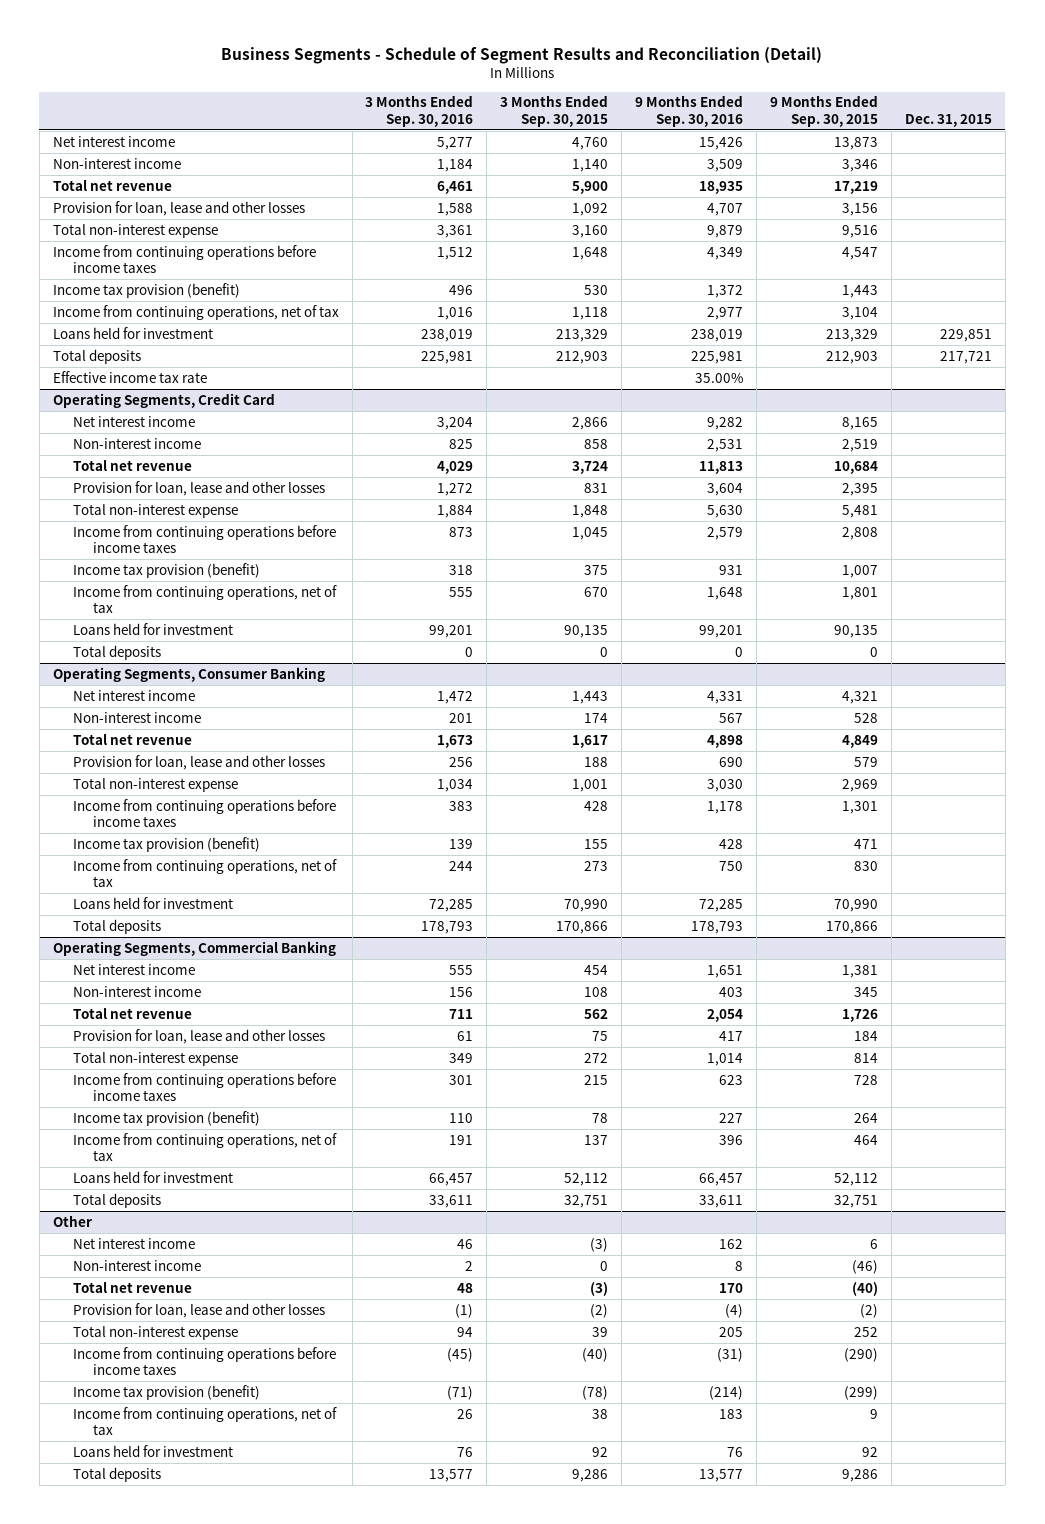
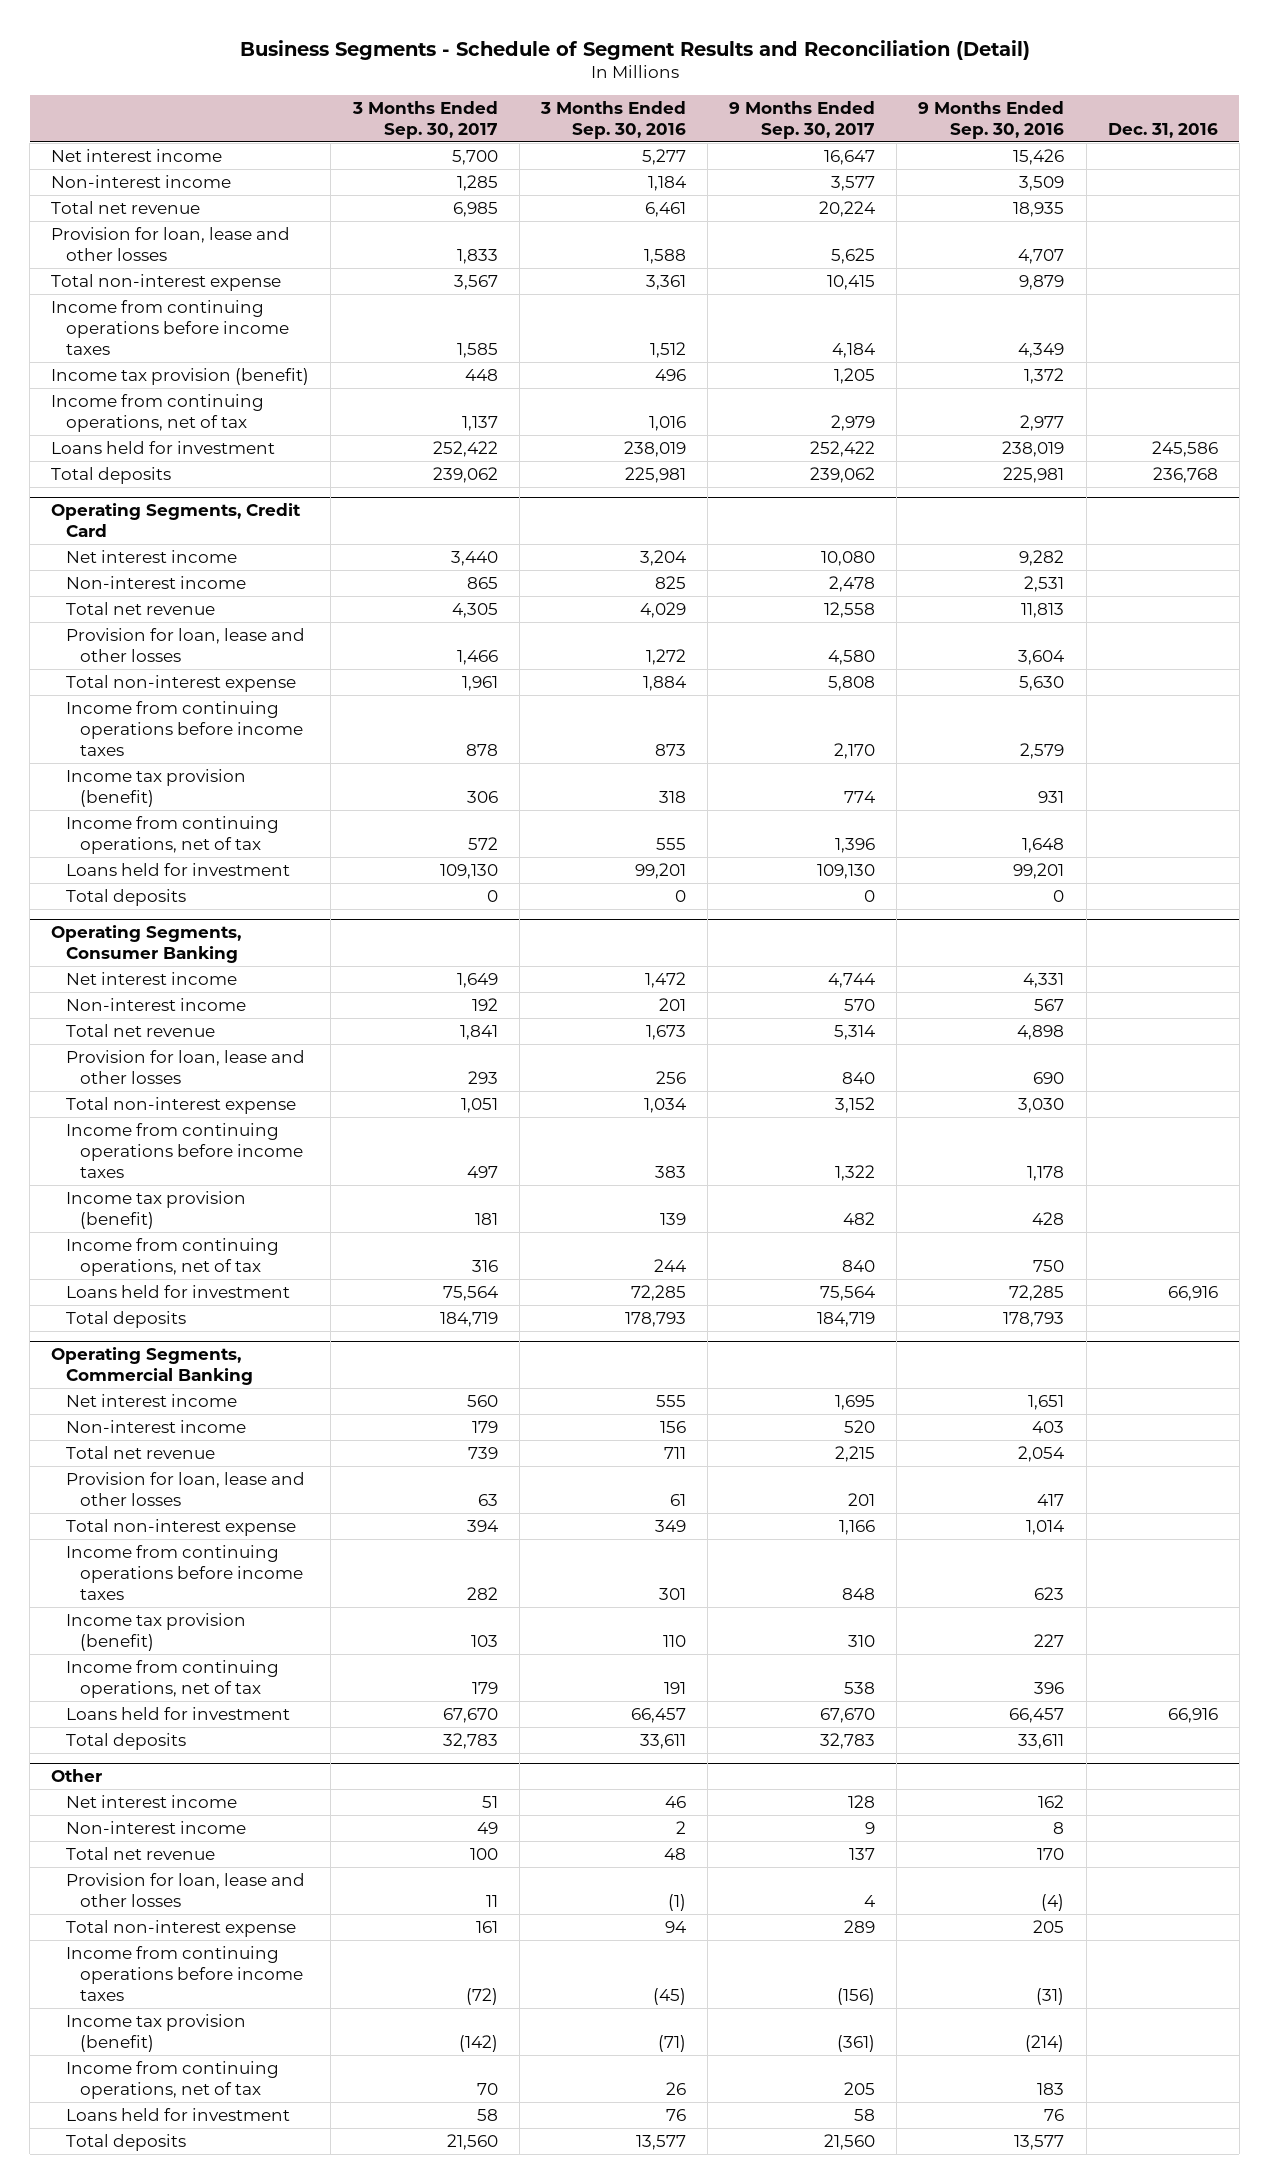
[500,95,609,127] 3 Months Ended Sep. 30, 2015 -> none
[770,95,879,127] 9 Months Ended Sep. 30, 2015 -> none
[905,113,993,127] Dec. 31, 2015 -> none
none -> [351,100,498,139] 3 Months Ended Sep. 30, 2017
none -> [729,100,876,139] 9 Months Ended Sep. 30, 2017
none -> [1107,122,1218,138] Dec. 31, 2016
[52,370,207,383] Effective income tax rate -> none

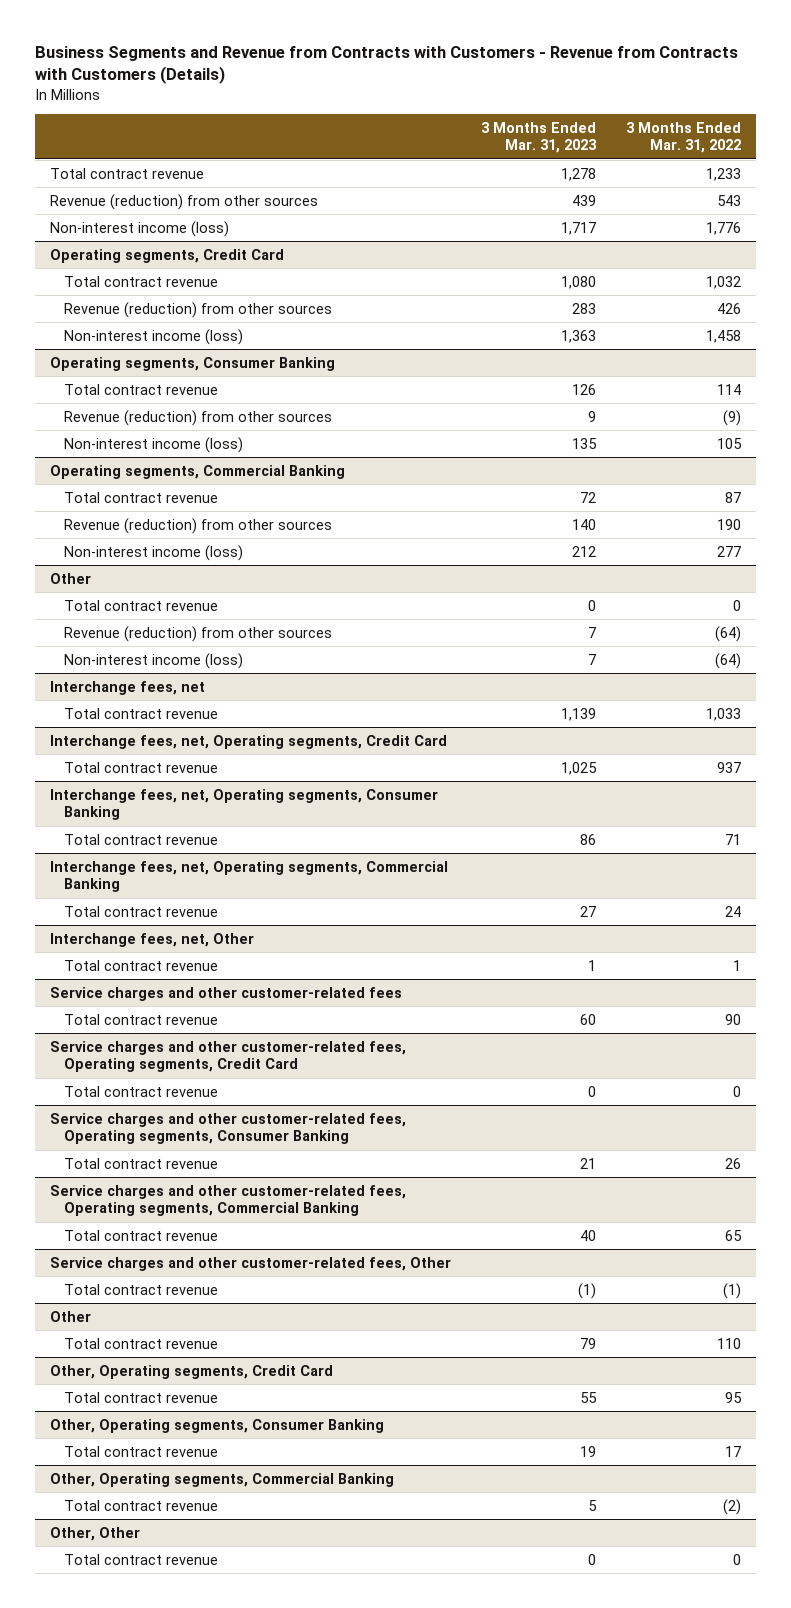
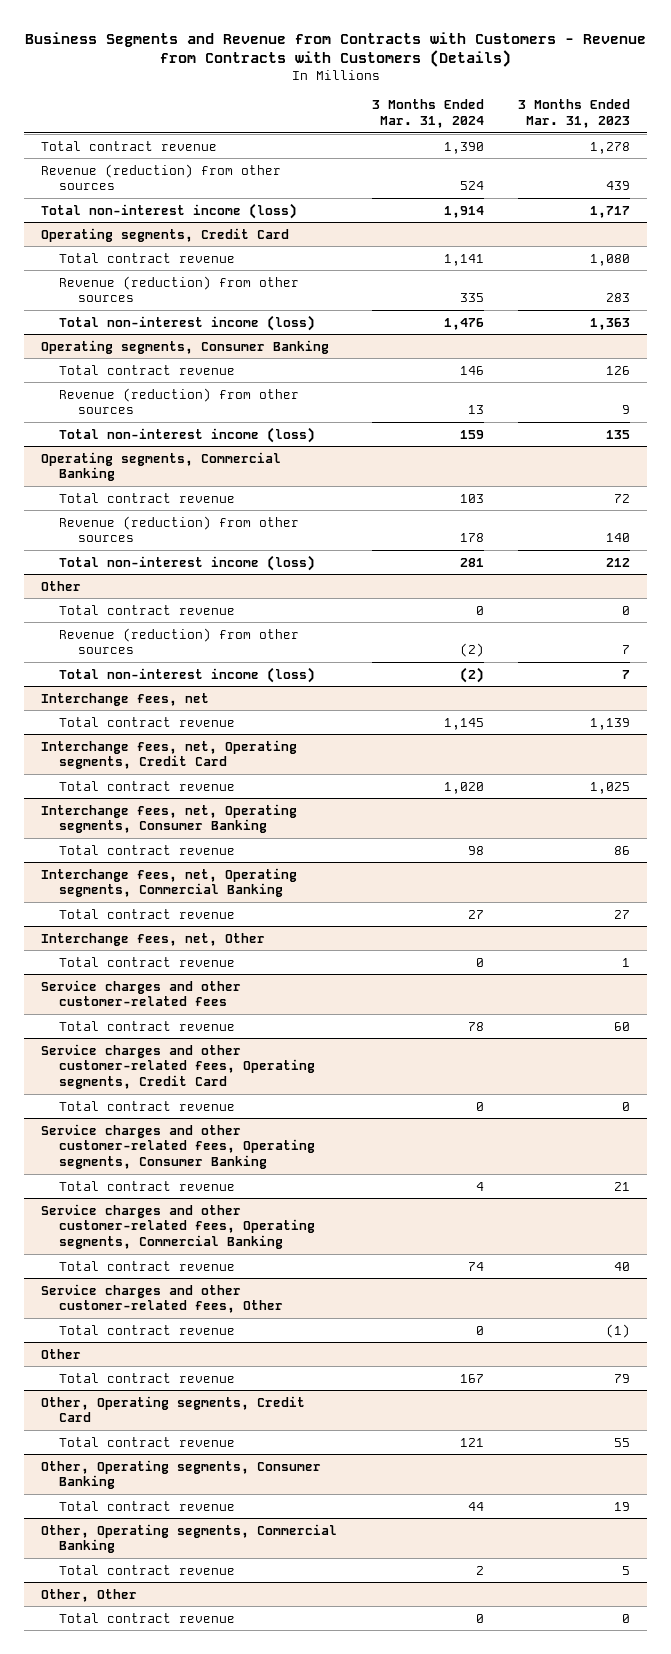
[625,122,741,154] 3 Months Ended Mar. 31, 2022 -> none
none -> [371,99,484,128] 3 Months Ended Mar. 31, 2024
[50,220,230,237] Non-interest income (loss) -> [41,202,298,219] Total non-interest income (loss)
[64,328,244,345] Non-interest income (loss) -> [59,314,316,331] Total non-interest income (loss)
[64,436,244,453] Non-interest income (loss) -> [59,426,316,443] Total non-interest income (loss)
[64,544,244,561] Non-interest income (loss) -> [59,554,316,571] Total non-interest income (loss)
[64,652,244,669] Non-interest income (loss) -> [59,666,316,683] Total non-interest income (loss)

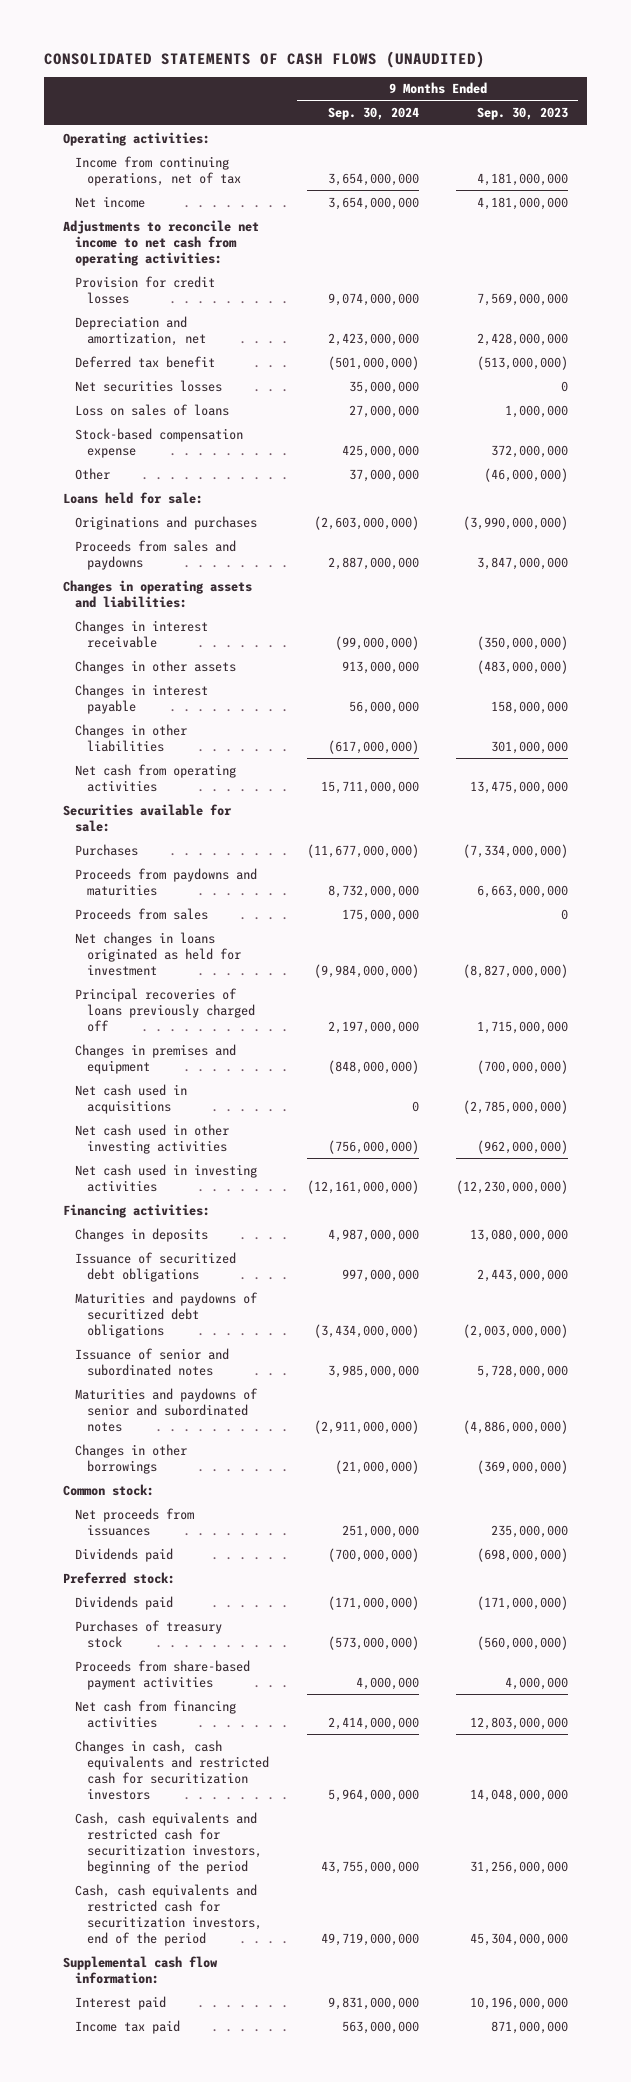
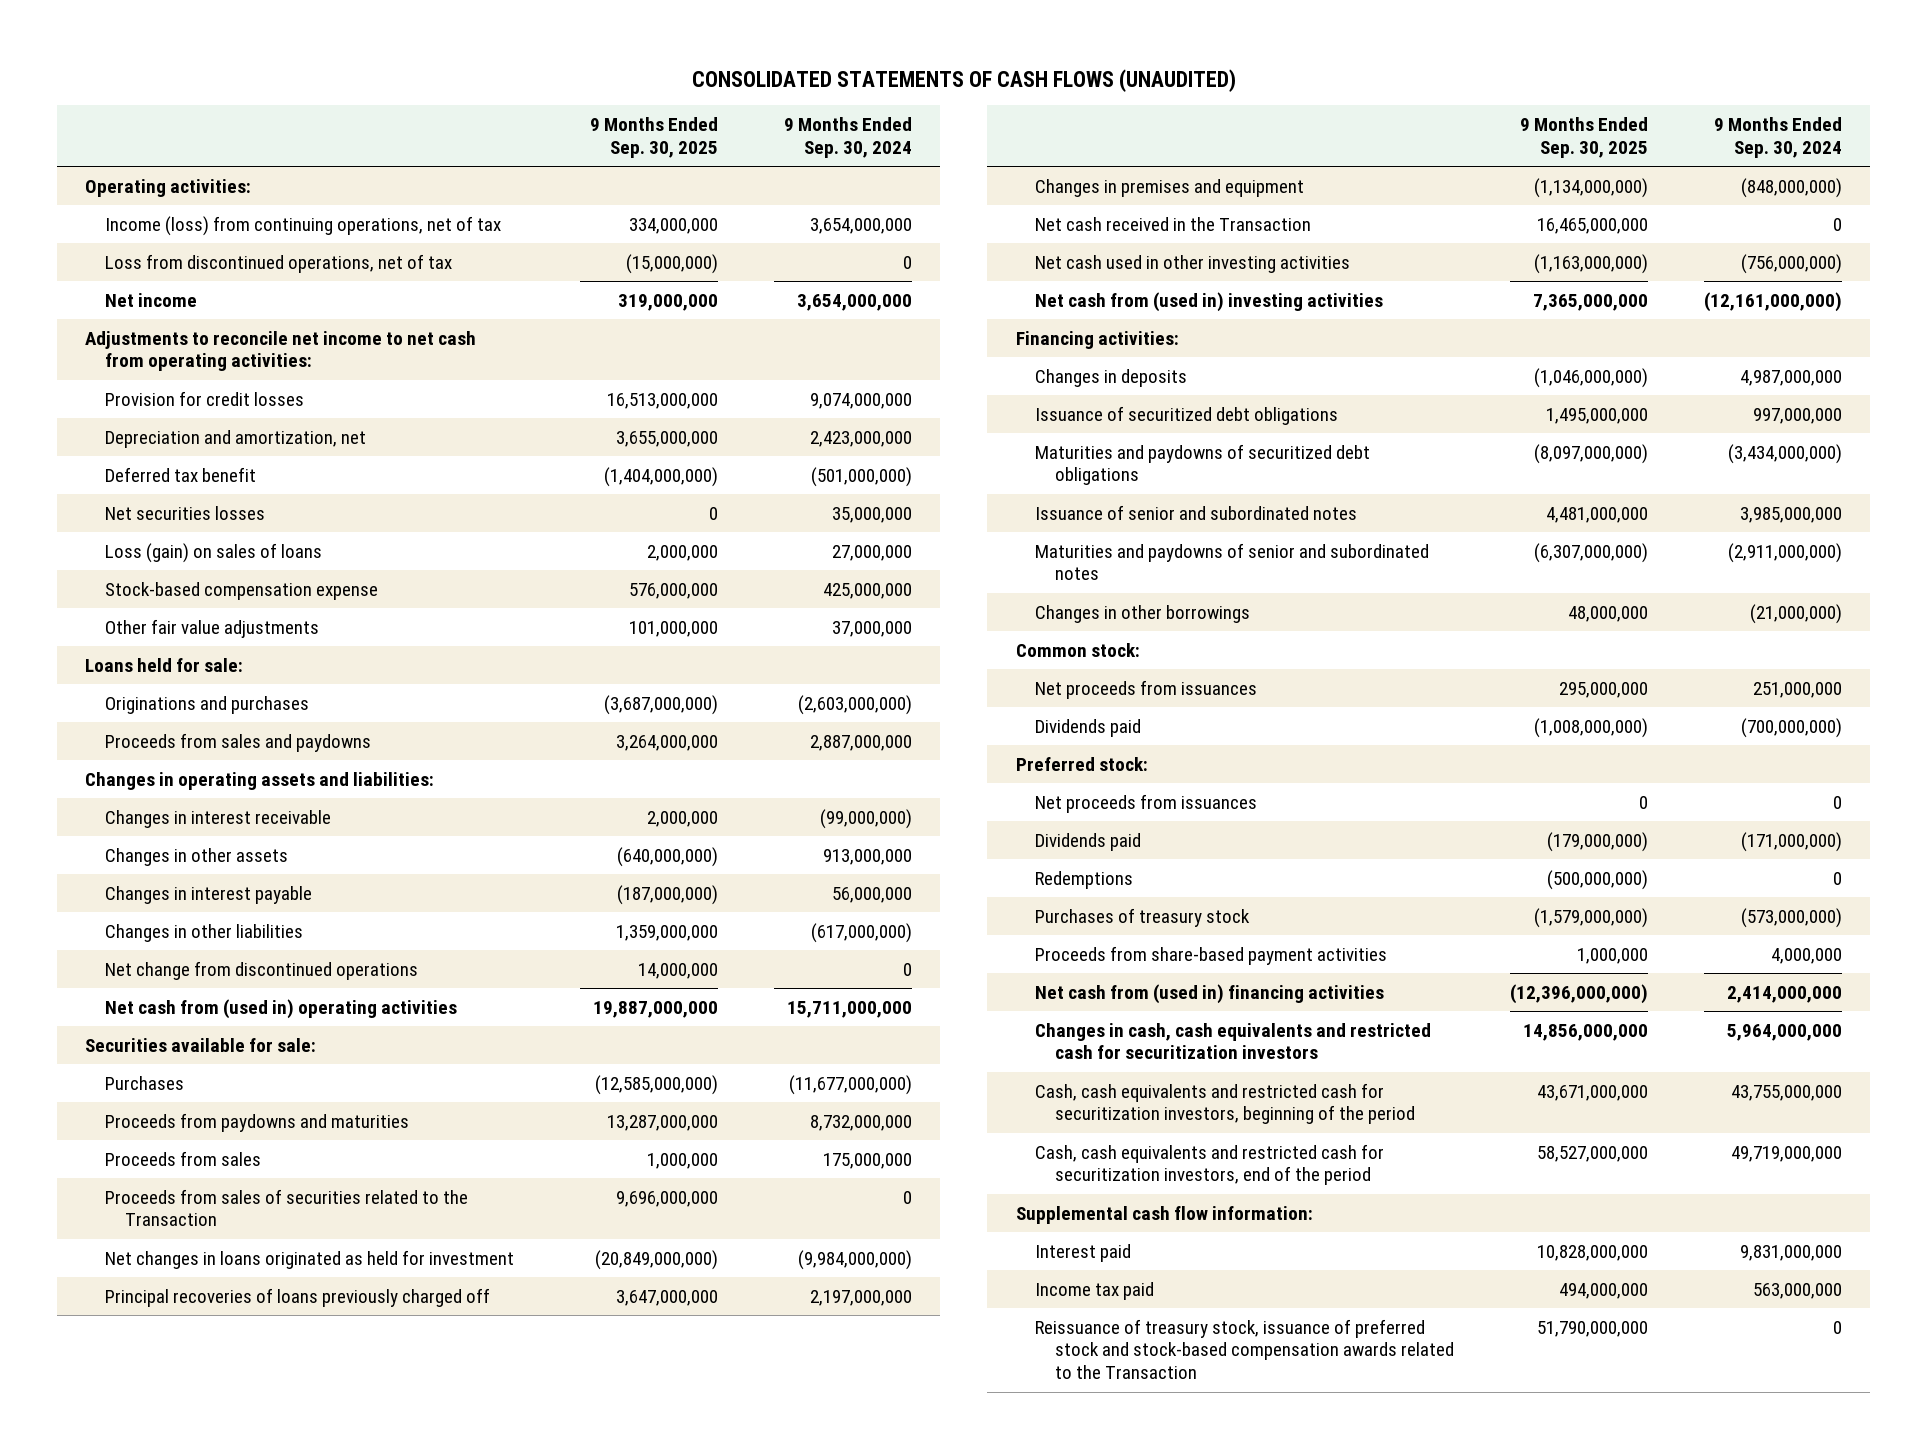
[477,107,569,121] Sep. 30, 2023 -> none
none -> [589,116,718,158] 9 Months Ended Sep. 30, 2025
[74,155,242,186] Income from continuing operations, net of tax -> [105,215,502,236] Income (loss) from continuing operations, net of tax
none -> [105,253,453,273] Loss from discontinued operations, net of tax
[74,403,229,416] Loss on sales of loans -> [105,542,323,563] Loss (gain) on sales of loans
[74,467,110,480] Other -> [105,618,320,638] Other fair value adjustments
none -> [105,960,419,980] Net change from discontinued operations
[74,763,236,792] Net cash from operating activities -> [105,998,458,1019] Net cash from (used in) operating activities
none -> [105,1188,469,1227] Proceeds from sales of securities related to the Transaction
[74,1083,187,1114] Net cash used in acquisitions -> [1035,216,1312,231] Net cash received in the Transaction
[74,1163,257,1192] Net cash used in investing activities -> [1035,291,1384,312] Net cash from (used in) investing activities
none -> [1035,793,1258,813] Net proceeds from issuances
none -> [1035,870,1134,889] Redemptions
[74,1699,236,1728] Net cash from financing activities -> [1035,983,1385,1004] Net cash from (used in) financing activities
none -> [1035,1318,1454,1380] Reissuance of treasury stock, issuance of preferred stock and stock-based compensation awards related to the Transaction

